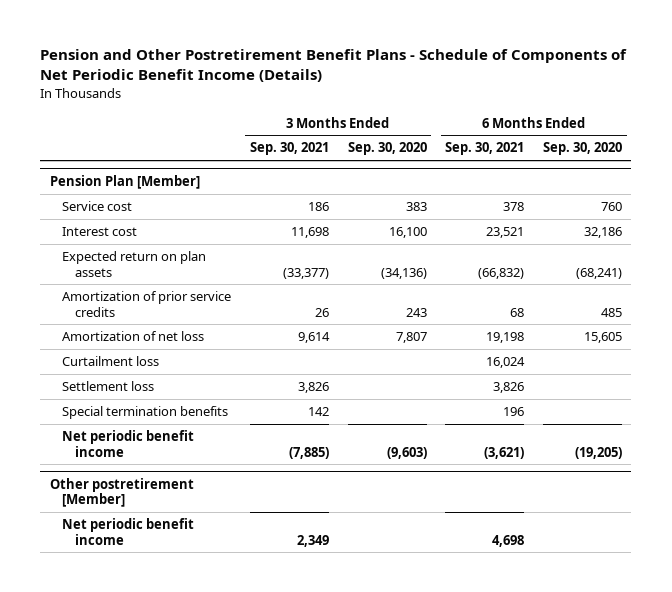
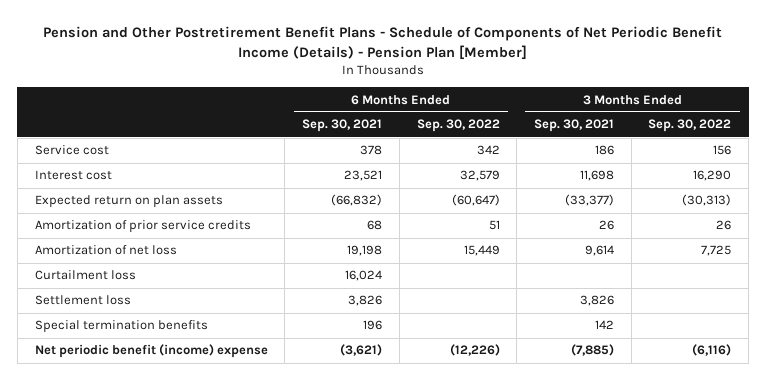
[40,49,628,83] Pension and Other Postretirement Benefit Plans - Schedule of Components of Net Periodic Benefit Income (Details) -> [43,26,723,61] Pension and Other Postretirement Benefit Plans - Schedule of Components of Net Periodic Benefit Income (Details) - Pension Plan [Member]
[347,142,427,156] Sep. 30, 2020 -> none
[542,142,622,156] Sep. 30, 2020 -> none
none -> [416,119,500,133] Sep. 30, 2022
none -> [648,119,732,133] Sep. 30, 2022
[49,174,200,189] Pension Plan [Member] -> none
[49,477,194,508] Other postretirement [Member] -> none
[62,518,195,545] Net periodic benefit income -> none
[62,430,195,457] Net periodic benefit income -> [34,344,268,359] Net periodic benefit (income) expense

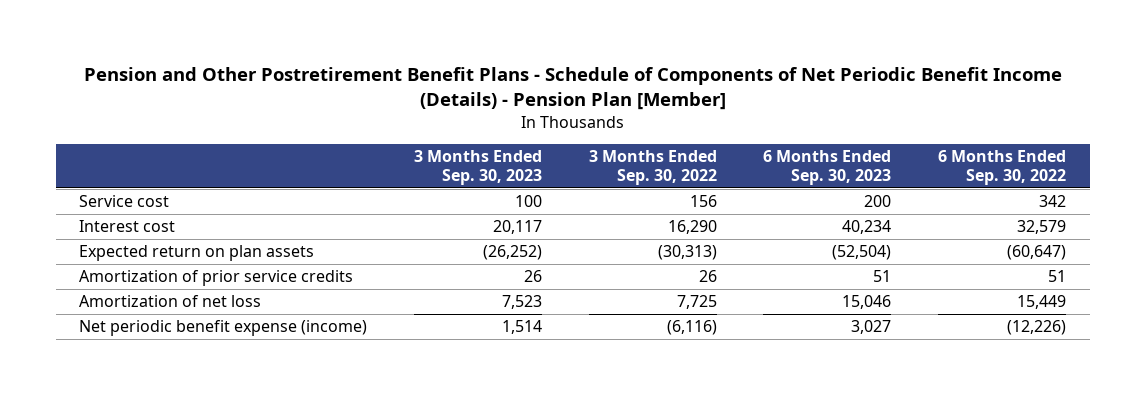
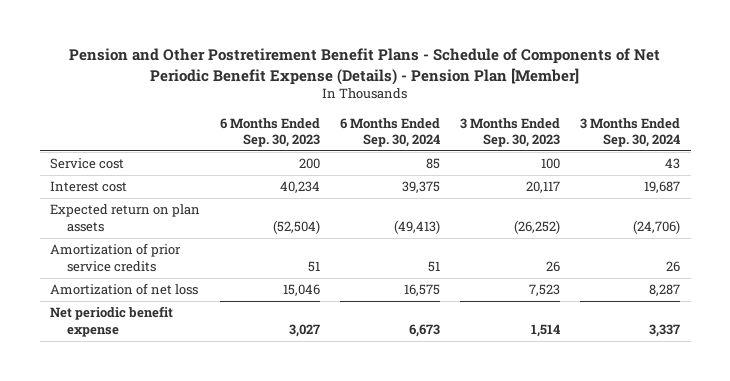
[83,66,1062,110] Pension and Other Postretirement Benefit Plans - Schedule of Components of Net Periodic Benefit Income (Details) - Pension Plan [Member] -> [69,48,661,85] Pension and Other Postretirement Benefit Plans - Schedule of Components of Net Periodic Benefit Expense (Details) - Pension Plan [Member]
[588,149,717,185] 3 Months Ended Sep. 30, 2022 -> none
[938,149,1067,185] 6 Months Ended Sep. 30, 2022 -> none
none -> [340,117,441,148] 6 Months Ended Sep. 30, 2024
none -> [580,117,681,148] 3 Months Ended Sep. 30, 2024
[79,320,368,337] Net periodic benefit expense (income) -> [49,306,173,337] Net periodic benefit expense

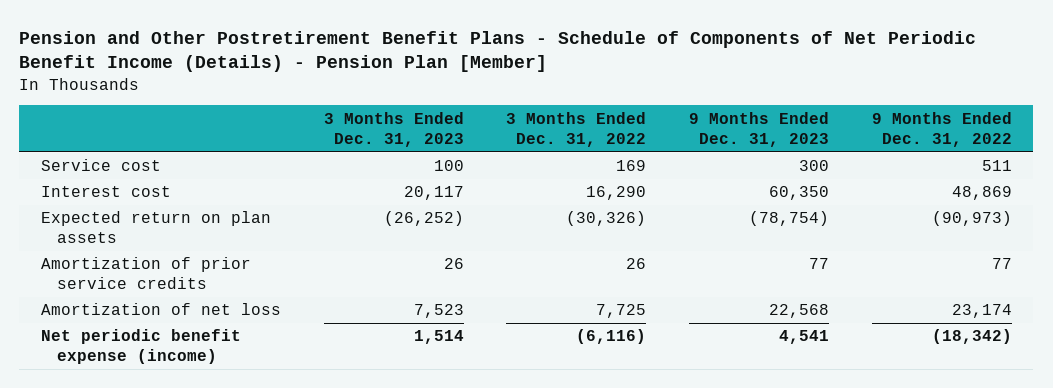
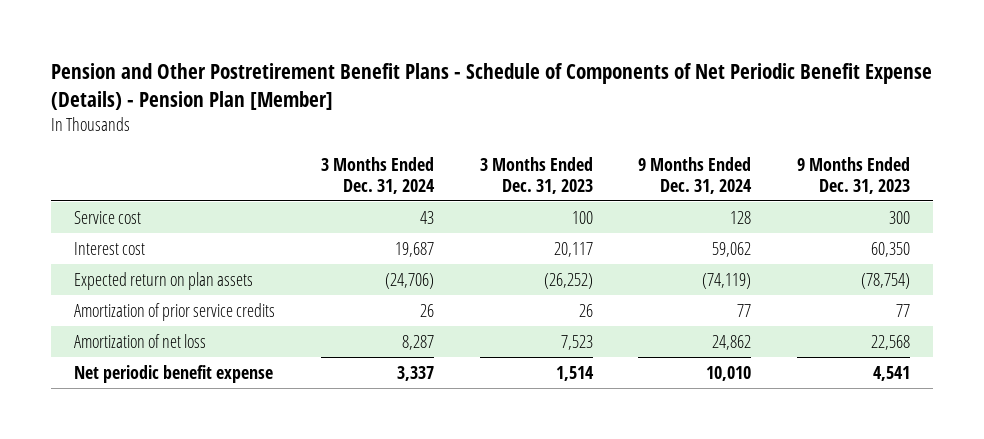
[19,30,977,73] Pension and Other Postretirement Benefit Plans - Schedule of Components of Net Periodic Benefit Income (Details) - Pension Plan [Member] -> [51,62,933,110] Pension and Other Postretirement Benefit Plans - Schedule of Components of Net Periodic Benefit Expense (Details) - Pension Plan [Member]
[506,111,647,147] 3 Months Ended Dec. 31, 2022 -> none
[871,111,1012,147] 9 Months Ended Dec. 31, 2022 -> none
none -> [320,156,435,194] 3 Months Ended Dec. 31, 2024
none -> [638,156,753,194] 9 Months Ended Dec. 31, 2024
[40,329,241,365] Net periodic benefit expense (income) -> [74,364,274,383] Net periodic benefit expense

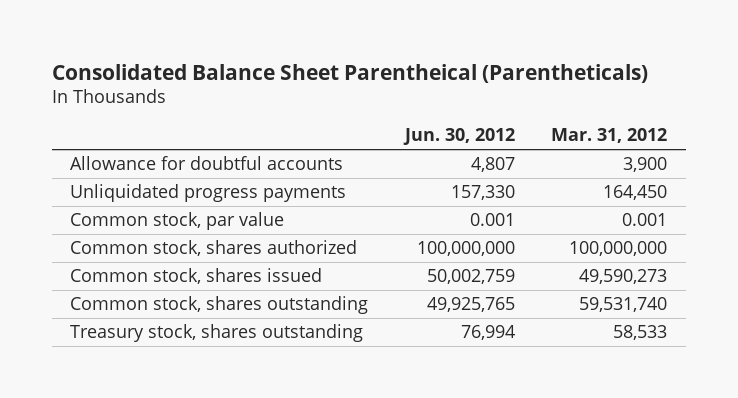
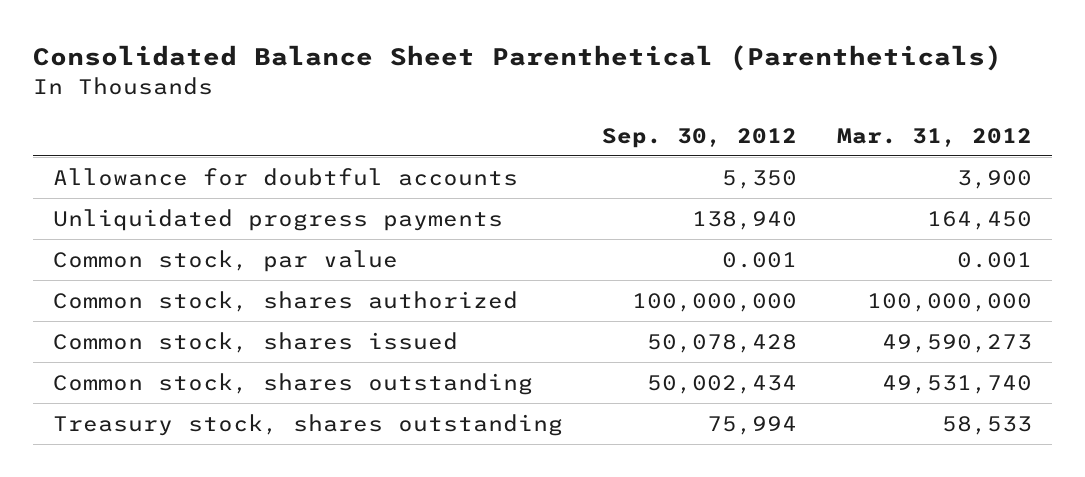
[52,63,649,83] Consolidated Balance Sheet Parentheical (Parentheticals) -> [32,45,1002,72] Consolidated Balance Sheet Parenthetical (Parentheticals)
[402,128,515,146] Jun. 30, 2012 -> none
none -> [602,127,798,148] Sep. 30, 2012
[579,297,668,313] 59,531,740 -> [882,375,1033,395] 49,531,740

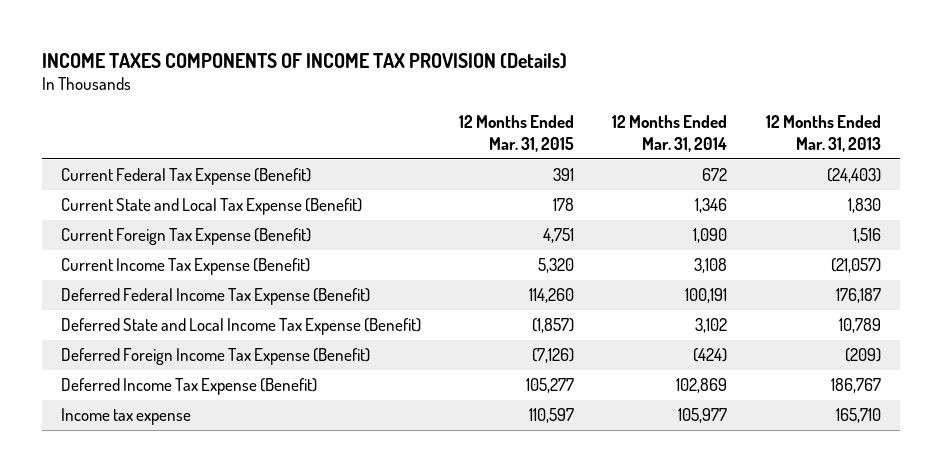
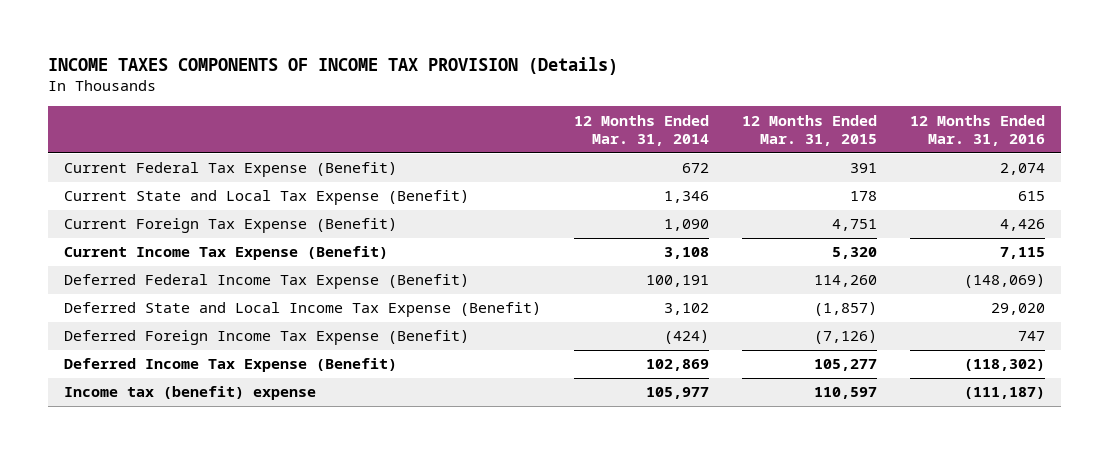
[765,115,881,153] 12 Months Ended Mar. 31, 2013 -> none
none -> [909,114,1045,147] 12 Months Ended Mar. 31, 2016
[60,408,191,426] Income tax expense -> [64,386,317,401] Income tax (benefit) expense

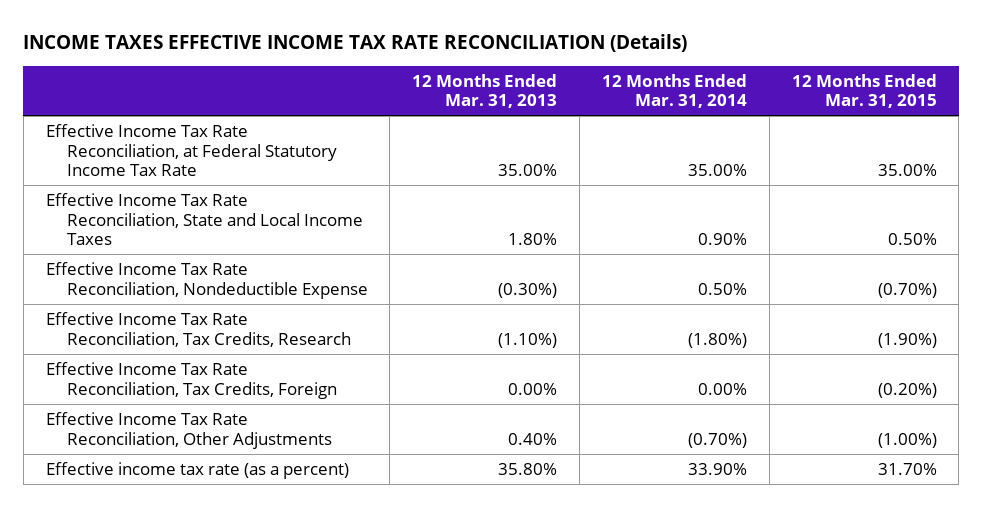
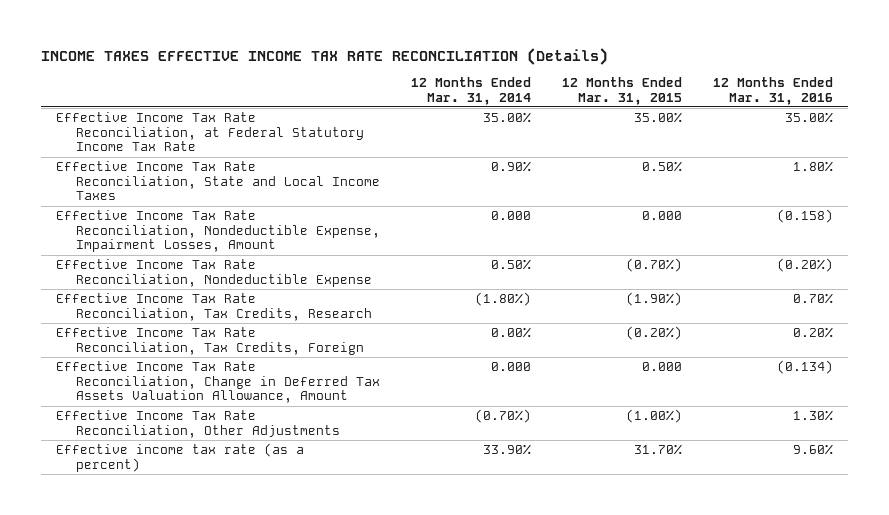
[412,73,558,109] 12 Months Ended Mar. 31, 2013 -> none
none -> [712,77,833,105] 12 Months Ended Mar. 31, 2016
none -> [56,209,380,253] Effective Income Tax Rate Reconciliation, Nondeductible Expense, Impairment Losses, Amount
none -> [56,360,380,404] Effective Income Tax Rate Reconciliation, Change in Deferred Tax Assets Valuation Allowance, Amount

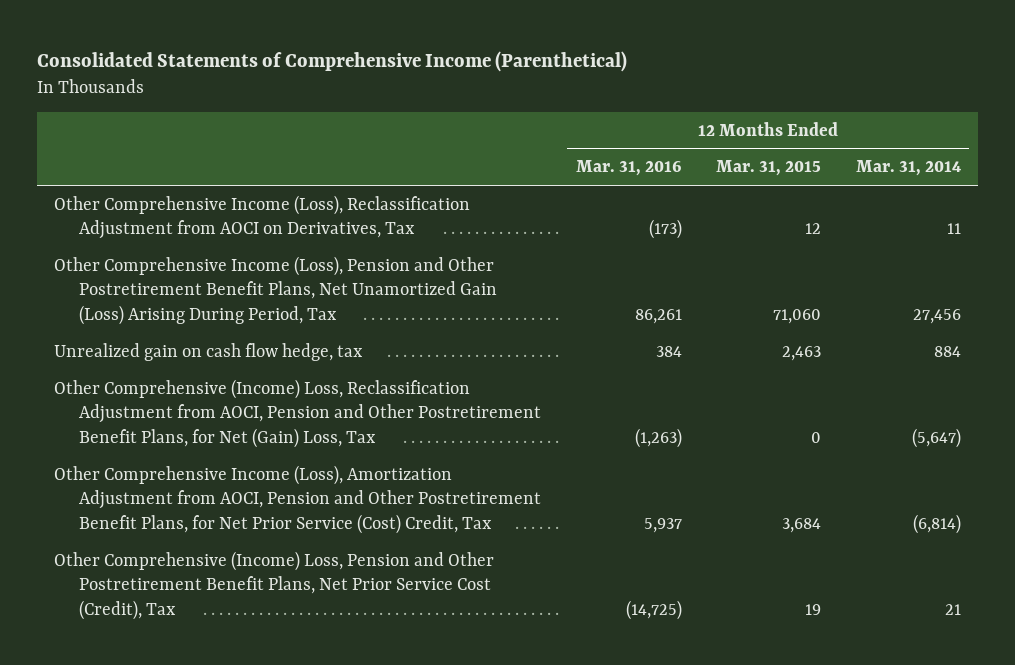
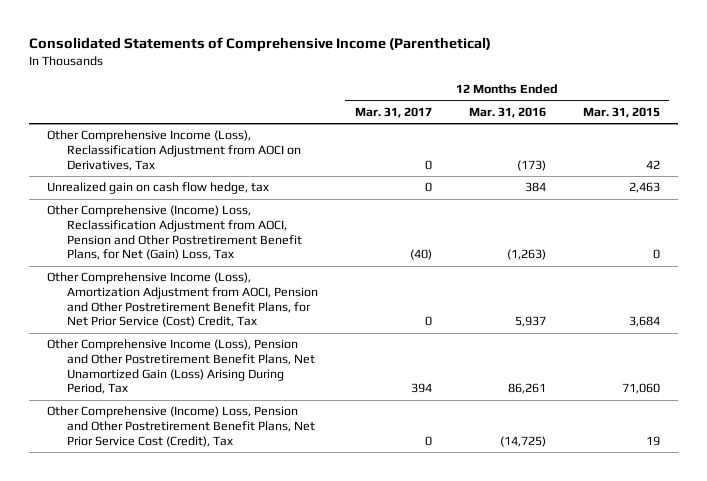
[855,160,961,177] Mar. 31, 2014 -> none
none -> [354,106,432,118] Mar. 31, 2017
[805,223,822,235] 12 -> [645,159,660,169] 42
[54,255,498,326] Other Comprehensive Income (Loss), Pension and Other Postretirement Benefit Plans, Net Unamortized Gain (Loss) Arising During Period, Tax -> [47,339,315,395] Other Comprehensive Income (Loss), Pension and Other Postretirement Benefit Plans, Net Unamortized Gain (Loss) Arising During Period, Tax

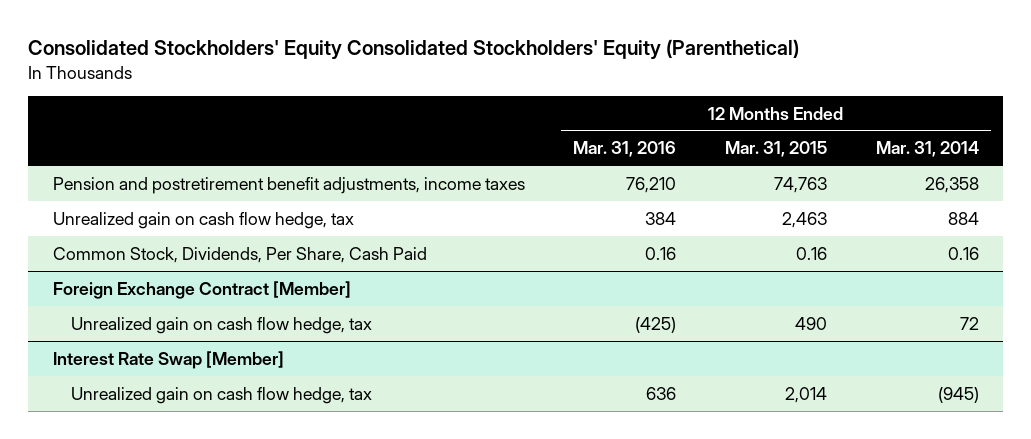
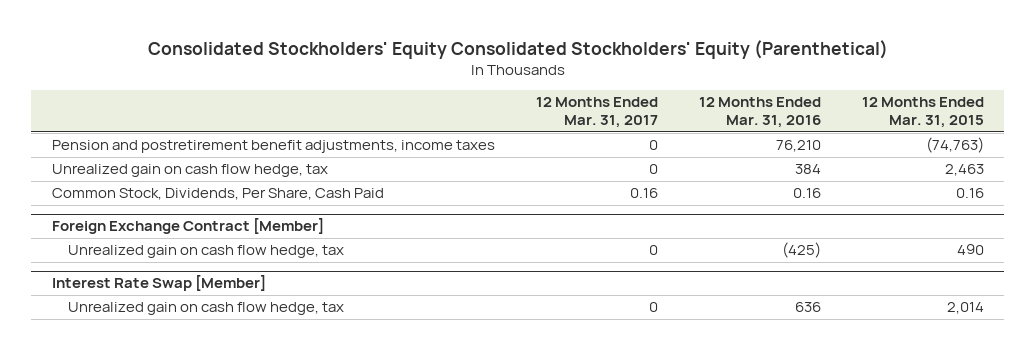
[875,141,979,158] Mar. 31, 2014 -> none
none -> [535,97,658,129] 12 Months Ended Mar. 31, 2017
[773,176,827,193] 74,763 -> [925,137,984,154] (74,763)

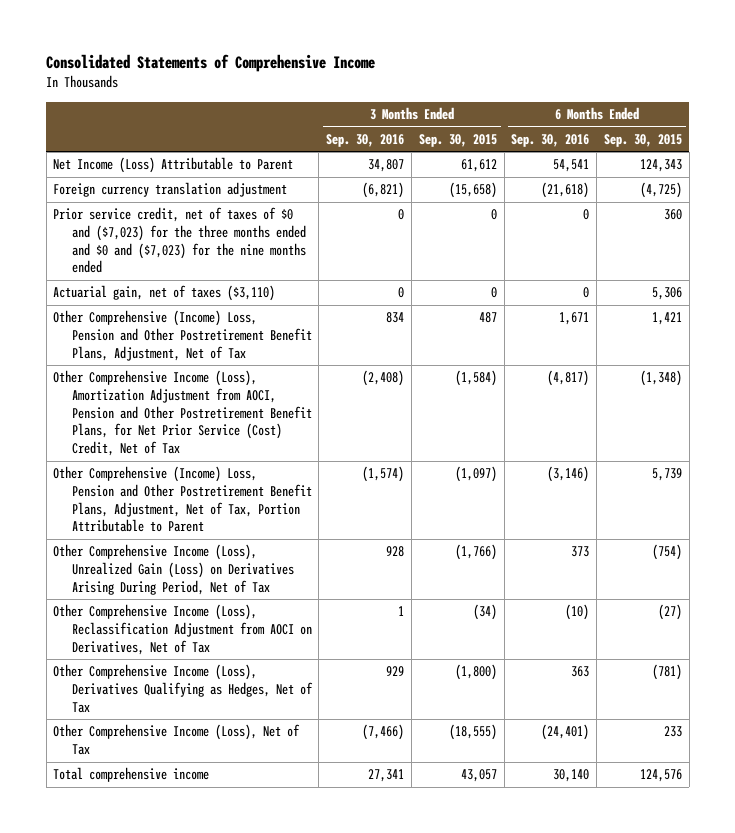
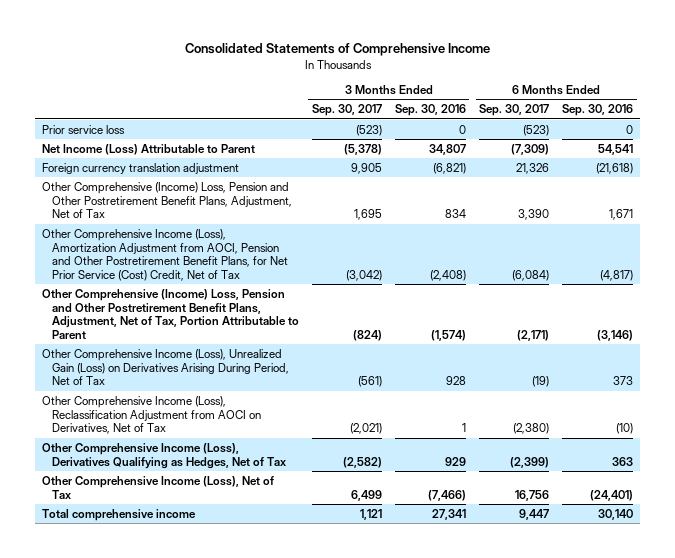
[418,133,497,147] Sep. 30, 2015 -> none
[604,133,683,147] Sep. 30, 2015 -> none
none -> [311,104,382,117] Sep. 30, 2017
none -> [479,104,550,117] Sep. 30, 2017
none -> [41,124,125,134] Prior service loss
[53,207,306,274] Prior service credit, net of taxes of $0 and ($7,023) for the three months ended and $0 and ($7,023) for the nine months ended -> none
[53,285,276,302] Actuarial gain, net of taxes ($3,110) -> none

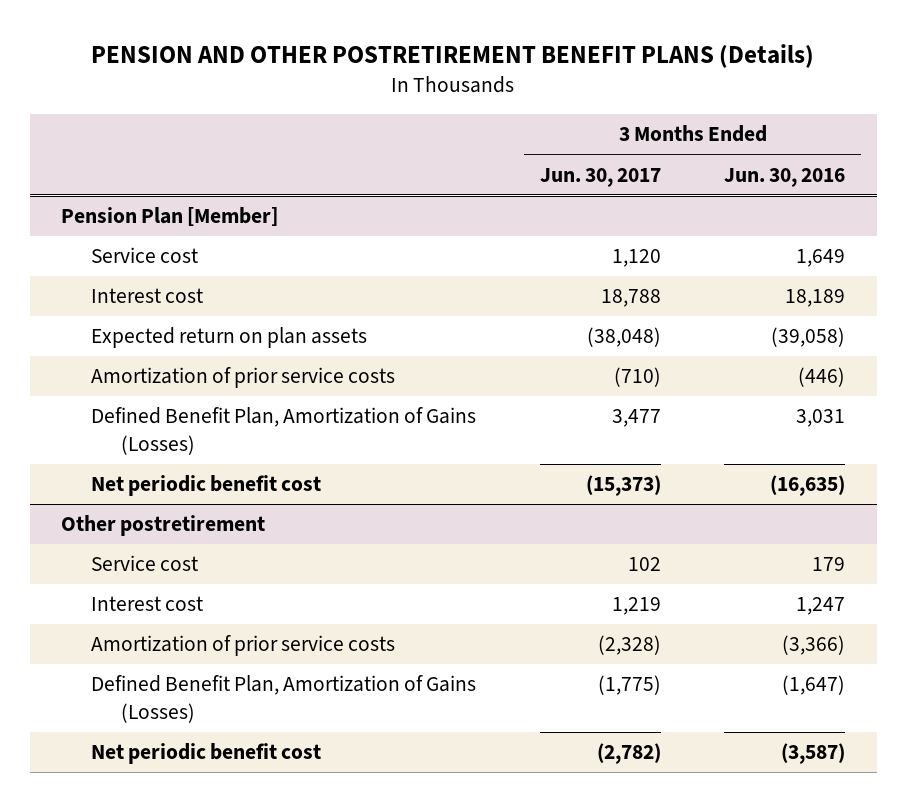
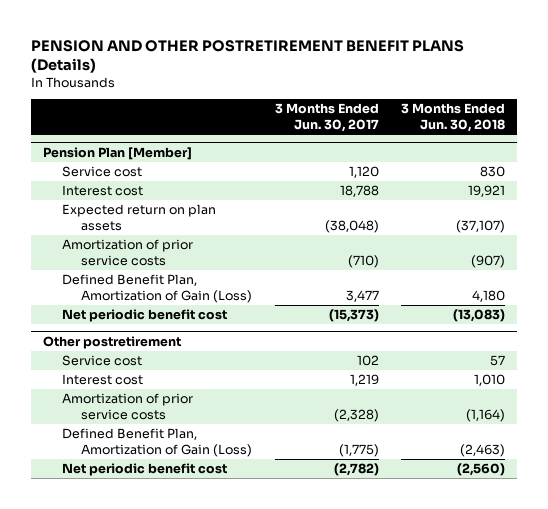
[724,167,846,187] Jun. 30, 2016 -> none
none -> [401,103,506,133] 3 Months Ended Jun. 30, 2018
[91,407,477,455] Defined Benefit Plan, Amortization of Gains (Losses) -> [61,274,253,304] Defined Benefit Plan, Amortization of Gain (Loss)
[91,675,477,723] Defined Benefit Plan, Amortization of Gains (Losses) -> [61,428,253,458] Defined Benefit Plan, Amortization of Gain (Loss)

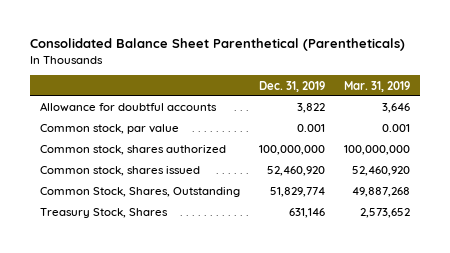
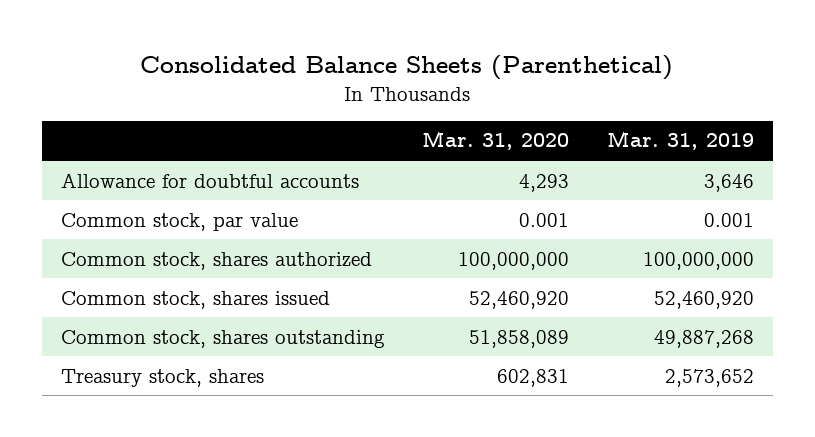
[30,37,406,51] Consolidated Balance Sheet Parenthetical (Parentheticals) -> [140,55,674,81] Consolidated Balance Sheets (Parenthetical)
[259,80,326,92] Dec. 31, 2019 -> none
none -> [422,131,570,151] Mar. 31, 2020
[39,187,240,198] Common Stock, Shares, Outstanding -> [60,329,385,348] Common stock, shares outstanding
[39,208,168,219] Treasury Stock, Shares -> [60,368,264,387] Treasury stock, shares

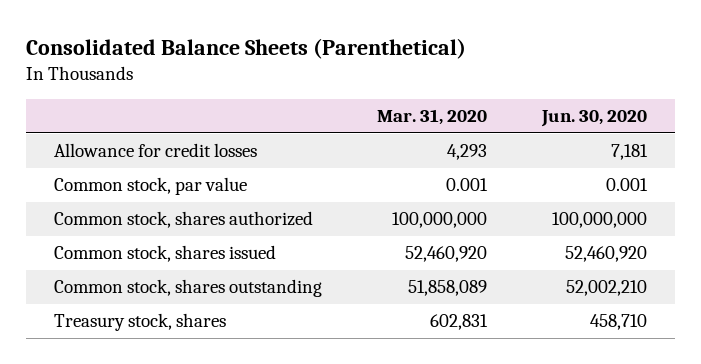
[607,131,755,151] Mar. 31, 2019 -> none
none -> [541,110,648,128] Jun. 30, 2020
[60,172,359,188] Allowance for doubtful accounts -> [53,143,257,158] Allowance for credit losses

